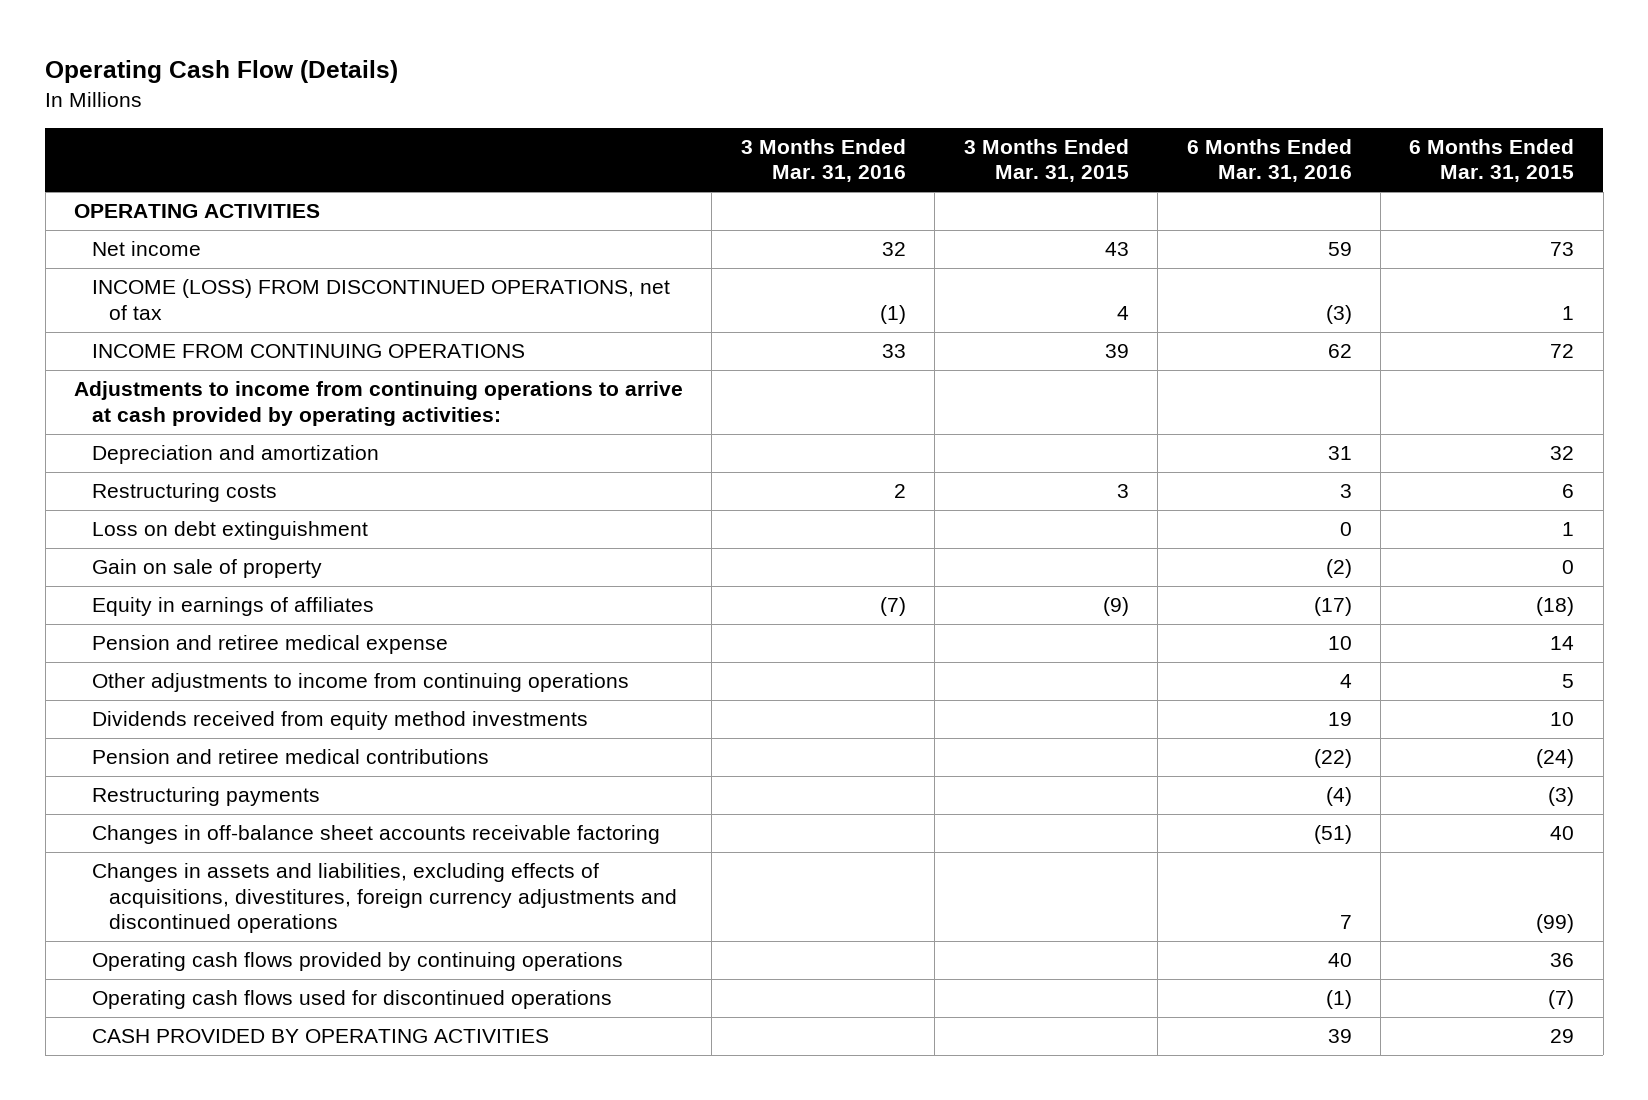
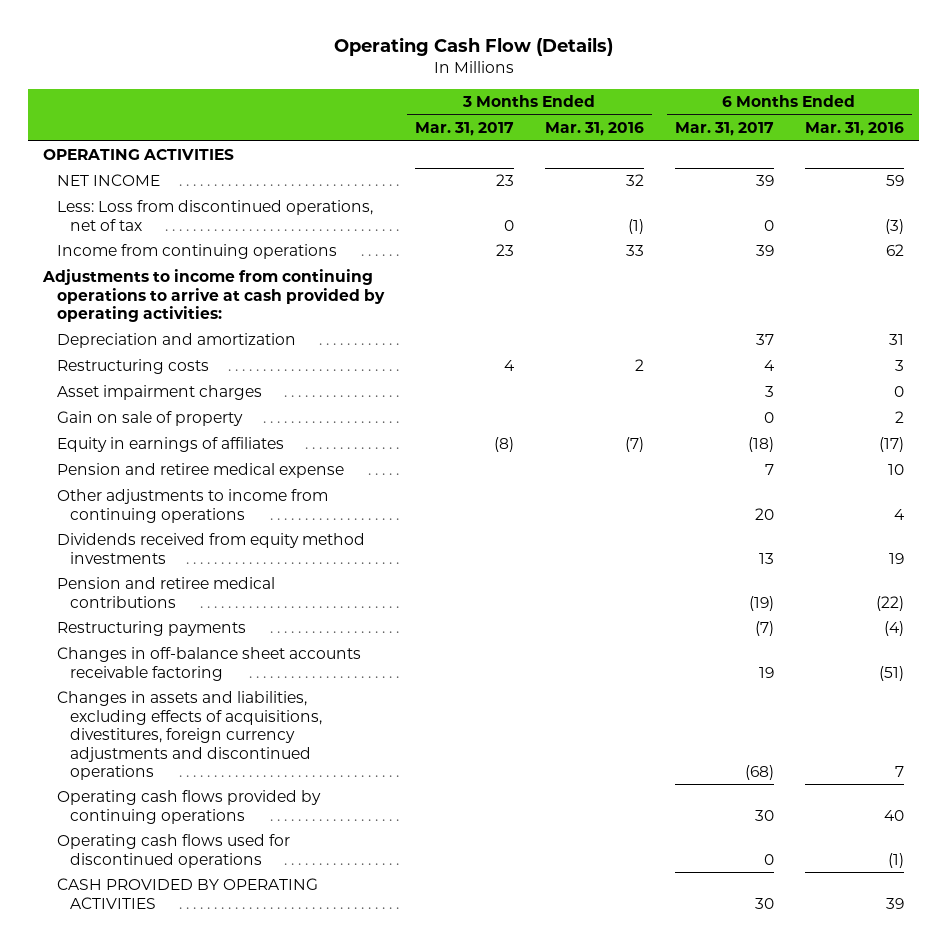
[963,139,1129,183] 3 Months Ended Mar. 31, 2015 -> none
[1409,139,1575,183] 6 Months Ended Mar. 31, 2015 -> none
none -> [414,122,514,137] Mar. 31, 2017
none -> [674,122,774,137] Mar. 31, 2017
[91,241,201,257] Net income -> [56,174,160,187] NET INCOME
[91,279,670,320] INCOME (LOSS) FROM DISCONTINUED OPERATIONS, net of tax -> [56,200,373,231] Less: Loss from discontinued operations, net of tax
[91,344,525,359] INCOME FROM CONTINUING OPERATIONS -> [56,244,337,260] Income from continuing operations
[91,521,368,541] Loss on debt extinguishment -> none
none -> [56,385,262,401] Asset impairment charges
[1325,559,1352,579] (2) -> [894,411,904,424] 2

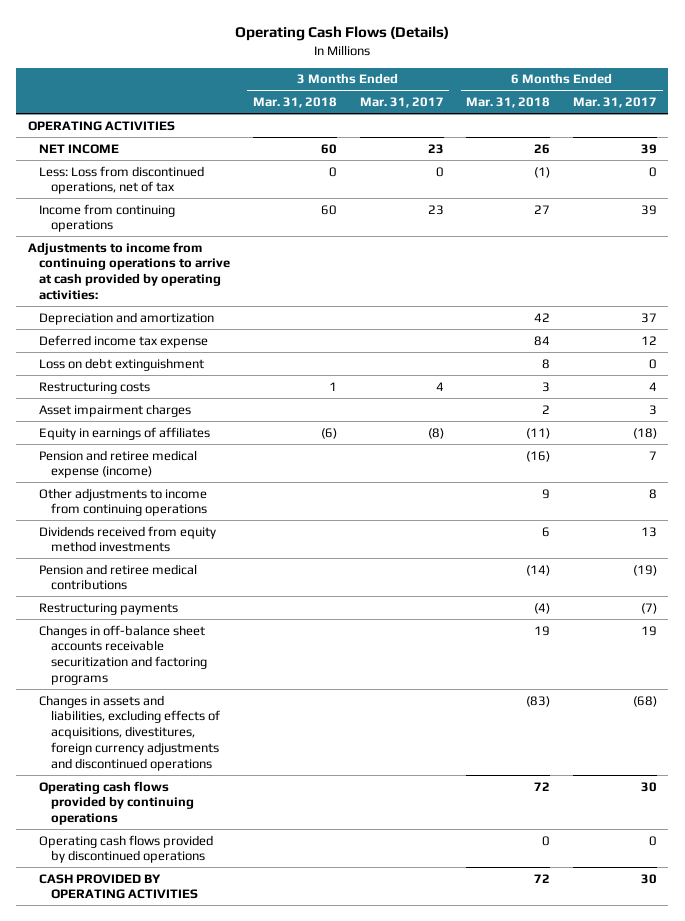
[333,37,613,57] Operating Cash Flow (Details) -> [235,25,450,41] Operating Cash Flows (Details)
[544,122,644,137] Mar. 31, 2016 -> none
[804,122,904,137] Mar. 31, 2016 -> none
none -> [253,96,338,108] Mar. 31, 2018
none -> [466,96,551,108] Mar. 31, 2018
none -> [39,334,209,348] Deferred income tax expense
none -> [39,357,205,371] Loss on debt extinguishment
[56,411,243,427] Gain on sale of property -> none
[56,463,344,479] Pension and retiree medical expense -> [39,449,198,479] Pension and retiree medical expense (income)
[754,507,774,520] 20 -> [649,488,658,499] 8
[56,647,361,681] Changes in off-balance sheet accounts receivable factoring -> [39,624,208,686] Changes in off-balance sheet accounts receivable securitization and factoring programs
[56,834,290,868] Operating cash flows used for discontinued operations -> [39,834,214,864] Operating cash flows provided by discontinued operations

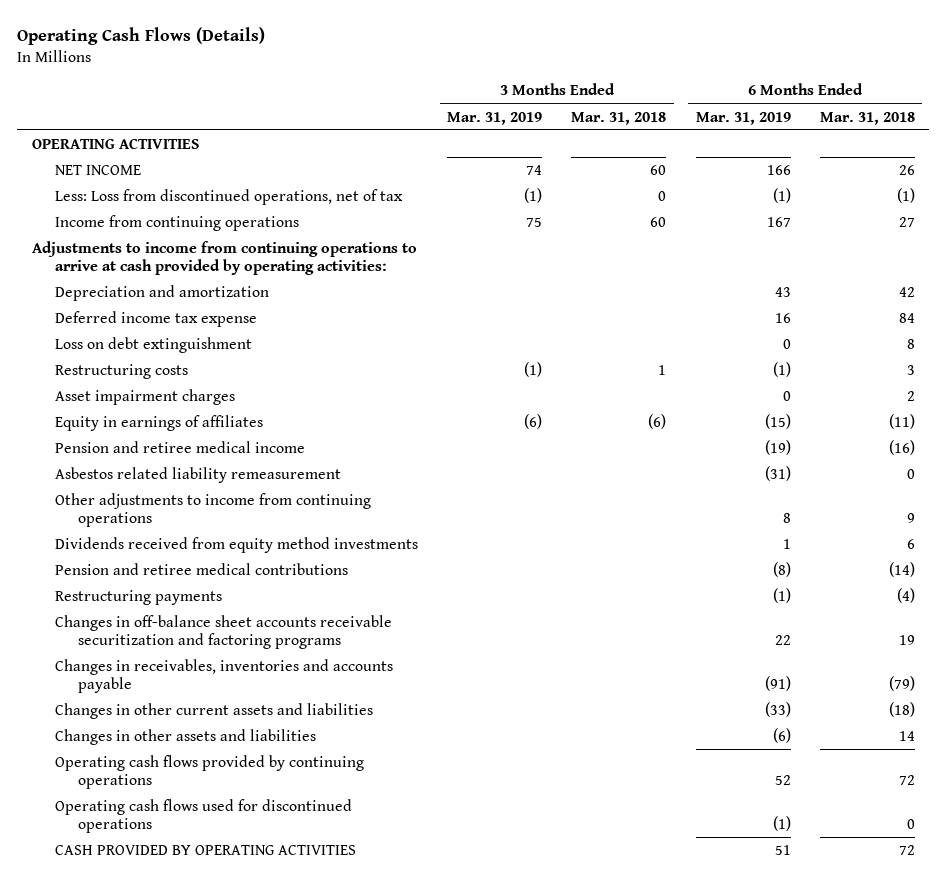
[359,96,444,108] Mar. 31, 2017 -> none
[573,96,658,108] Mar. 31, 2017 -> none
none -> [447,111,543,125] Mar. 31, 2019
none -> [695,111,791,125] Mar. 31, 2019
[39,449,198,479] Pension and retiree medical expense (income) -> [54,440,305,453] Pension and retiree medical income
none -> [54,466,341,483] Asbestos related liability remeasurement
none -> [54,658,393,694] Changes in receivables, inventories and accounts payable
[39,694,221,771] Changes in assets and liabilities, excluding effects of acquisitions, divestitures, foreign currency adjustments and discontinued operations -> [54,702,373,719] Changes in other current assets and liabilities
[526,695,551,707] (83) -> [888,701,915,717] (18)
none -> [54,728,316,745] Changes in other assets and liabilities
[39,834,214,864] Operating cash flows provided by discontinued operations -> [54,798,352,834] Operating cash flows used for discontinued operations

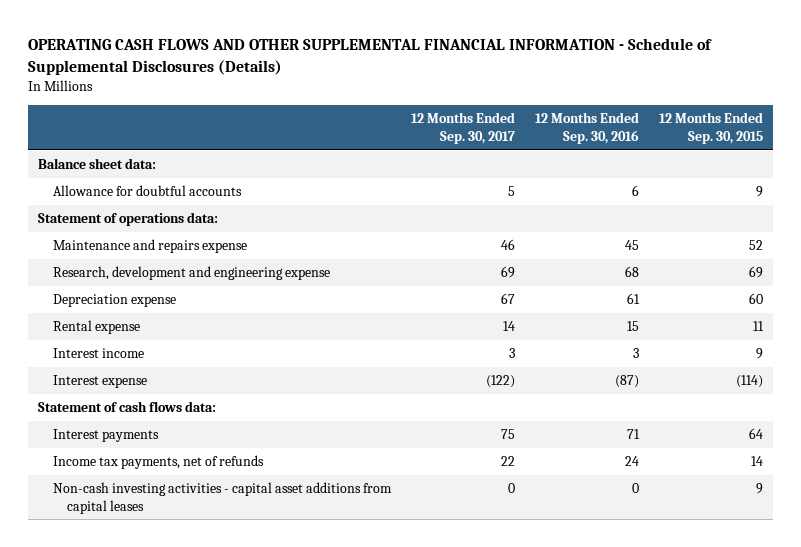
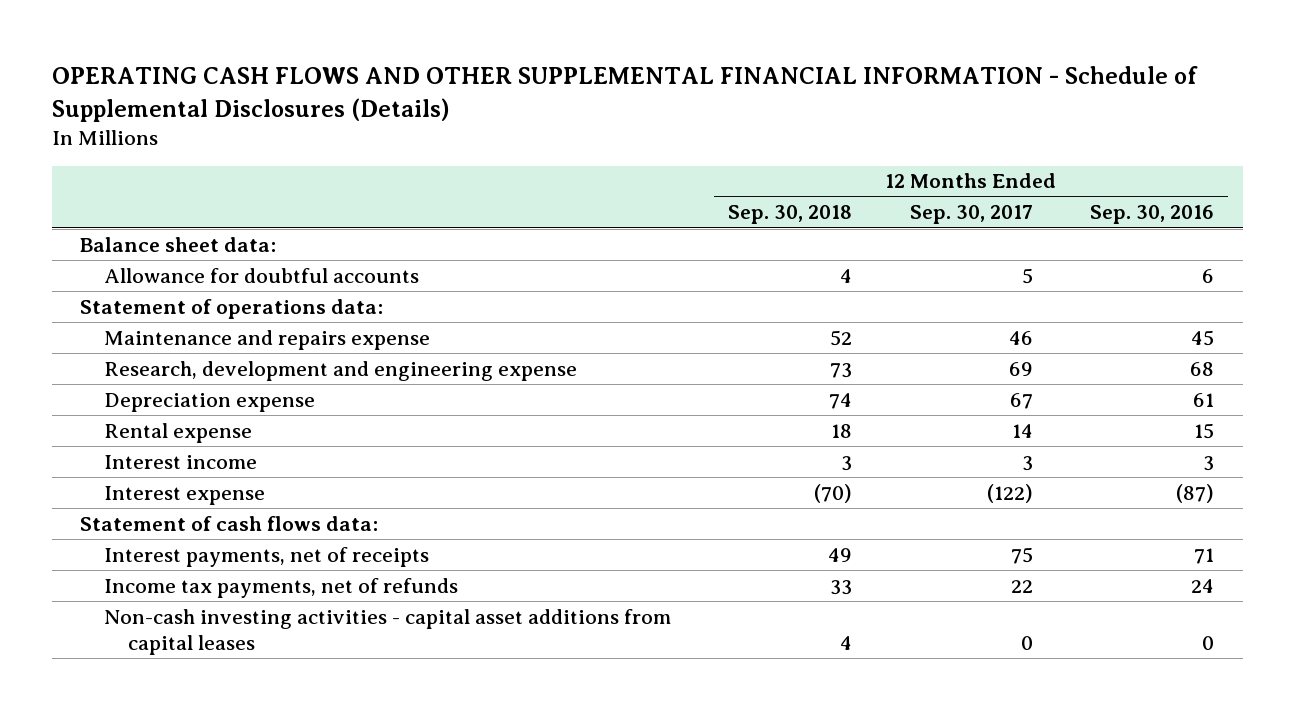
[658,112,763,145] 12 Months Ended Sep. 30, 2015 -> none
none -> [728,205,853,225] Sep. 30, 2018
[52,429,159,443] Interest payments -> [104,546,430,567] Interest payments, net of receipts

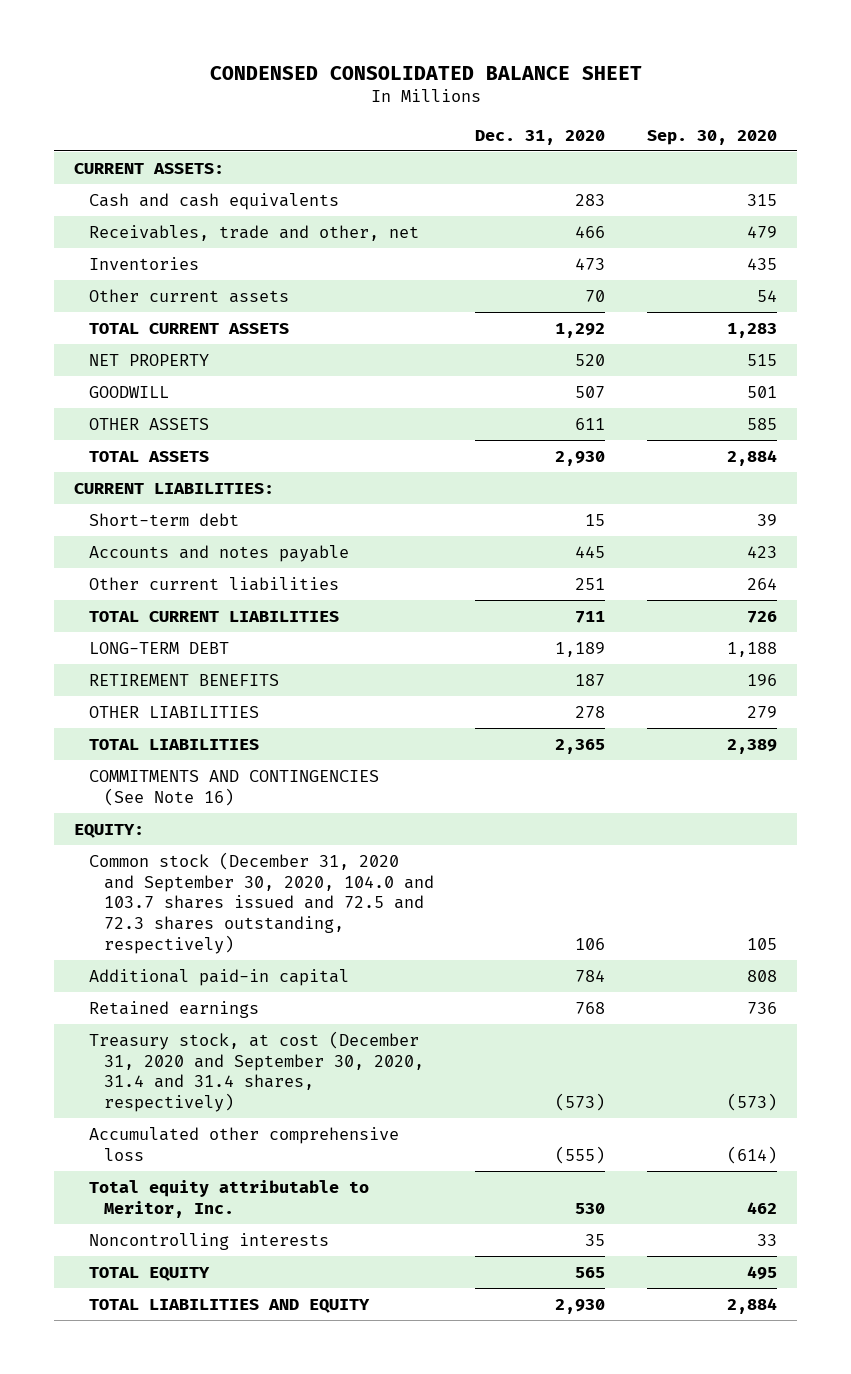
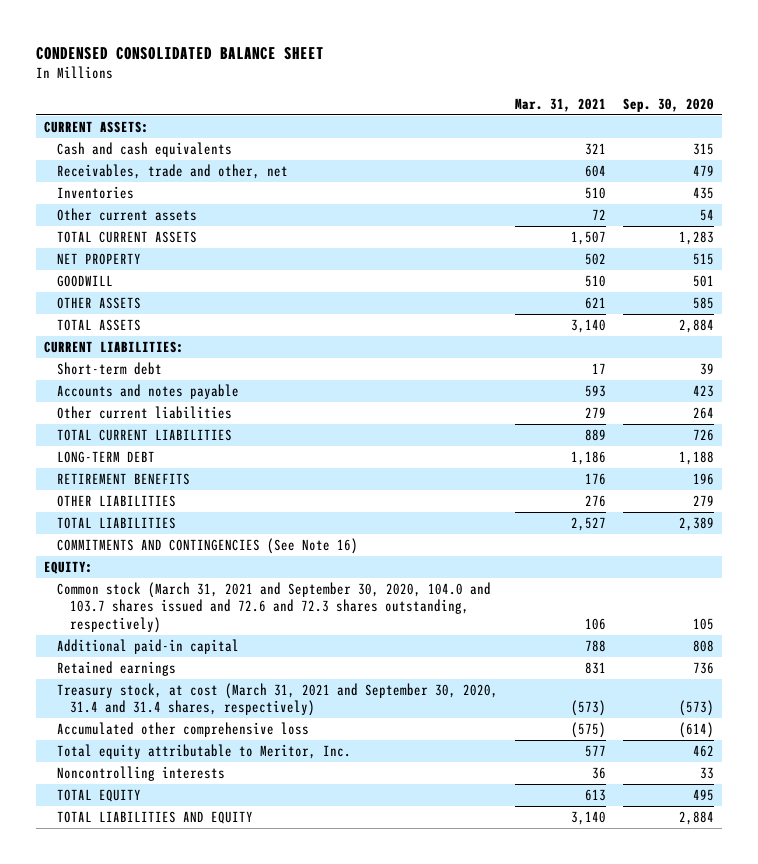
[475,129,606,145] Dec. 31, 2020 -> none
none -> [514,98,606,113] Mar. 31, 2021
[89,851,435,954] Common stock (December 31, 2020 and September 30, 2020, 104.0 and 103.7 shares issued and 72.5 and 72.3 shares outstanding, respectively) -> [57,581,492,633] Common stock (March 31, 2021 and September 30, 2020, 104.0 and 103.7 shares issued and 72.6 and 72.3 shares outstanding, respectively)
[89,1030,425,1113] Treasury stock, at cost (December 31, 2020 and September 30, 2020, 31.4 and 31.4 shares, respectively) -> [57,682,499,717] Treasury stock, at cost (March 31, 2021 and September 30, 2020, 31.4 and 31.4 shares, respectively)

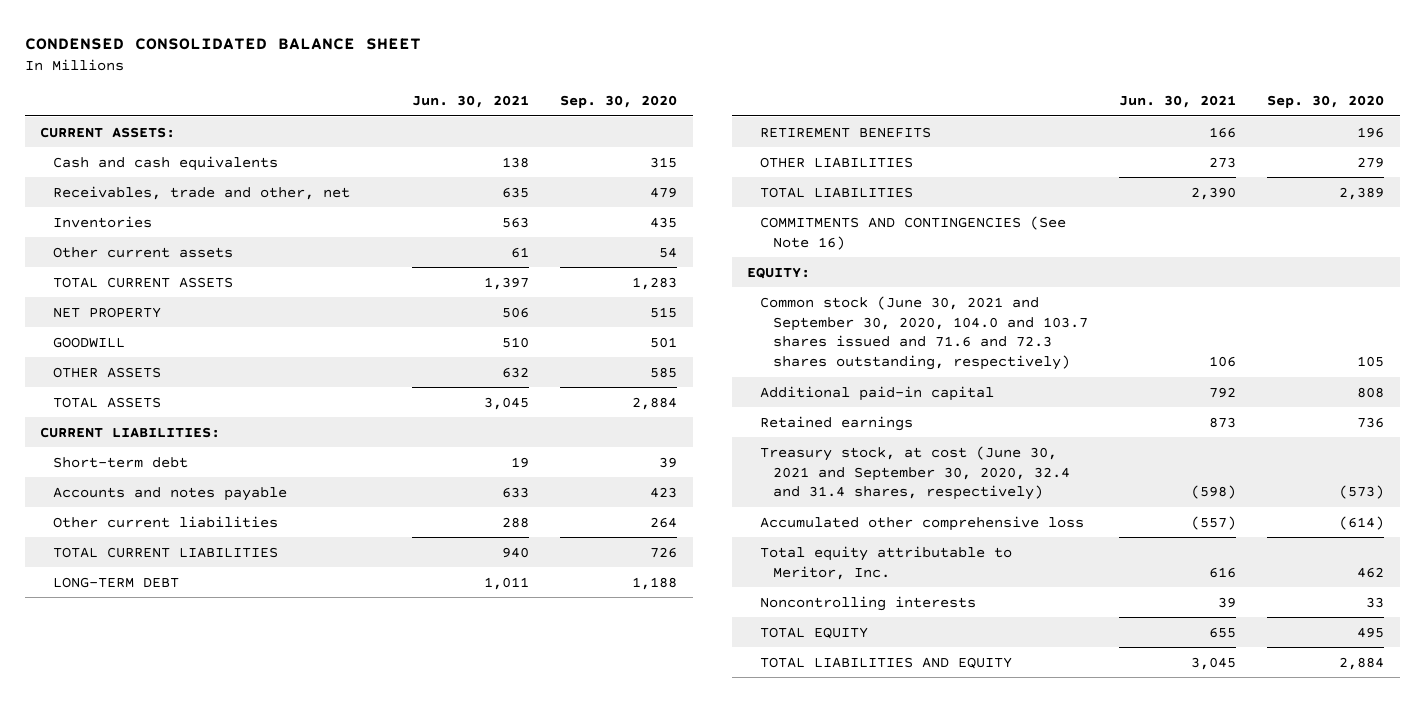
[514,98,606,113] Mar. 31, 2021 -> none
none -> [411,95,529,109] Jun. 30, 2021
[57,581,492,633] Common stock (March 31, 2021 and September 30, 2020, 104.0 and 103.7 shares issued and 72.6 and 72.3 shares outstanding, respectively) -> [759,295,1088,371] Common stock (June 30, 2021 and September 30, 2020, 104.0 and 103.7 shares issued and 71.6 and 72.3 shares outstanding, respectively)
[57,682,499,717] Treasury stock, at cost (March 31, 2021 and September 30, 2020, 31.4 and 31.4 shares, respectively) -> [759,445,1070,501] Treasury stock, at cost (June 30, 2021 and September 30, 2020, 32.4 and 31.4 shares, respectively)

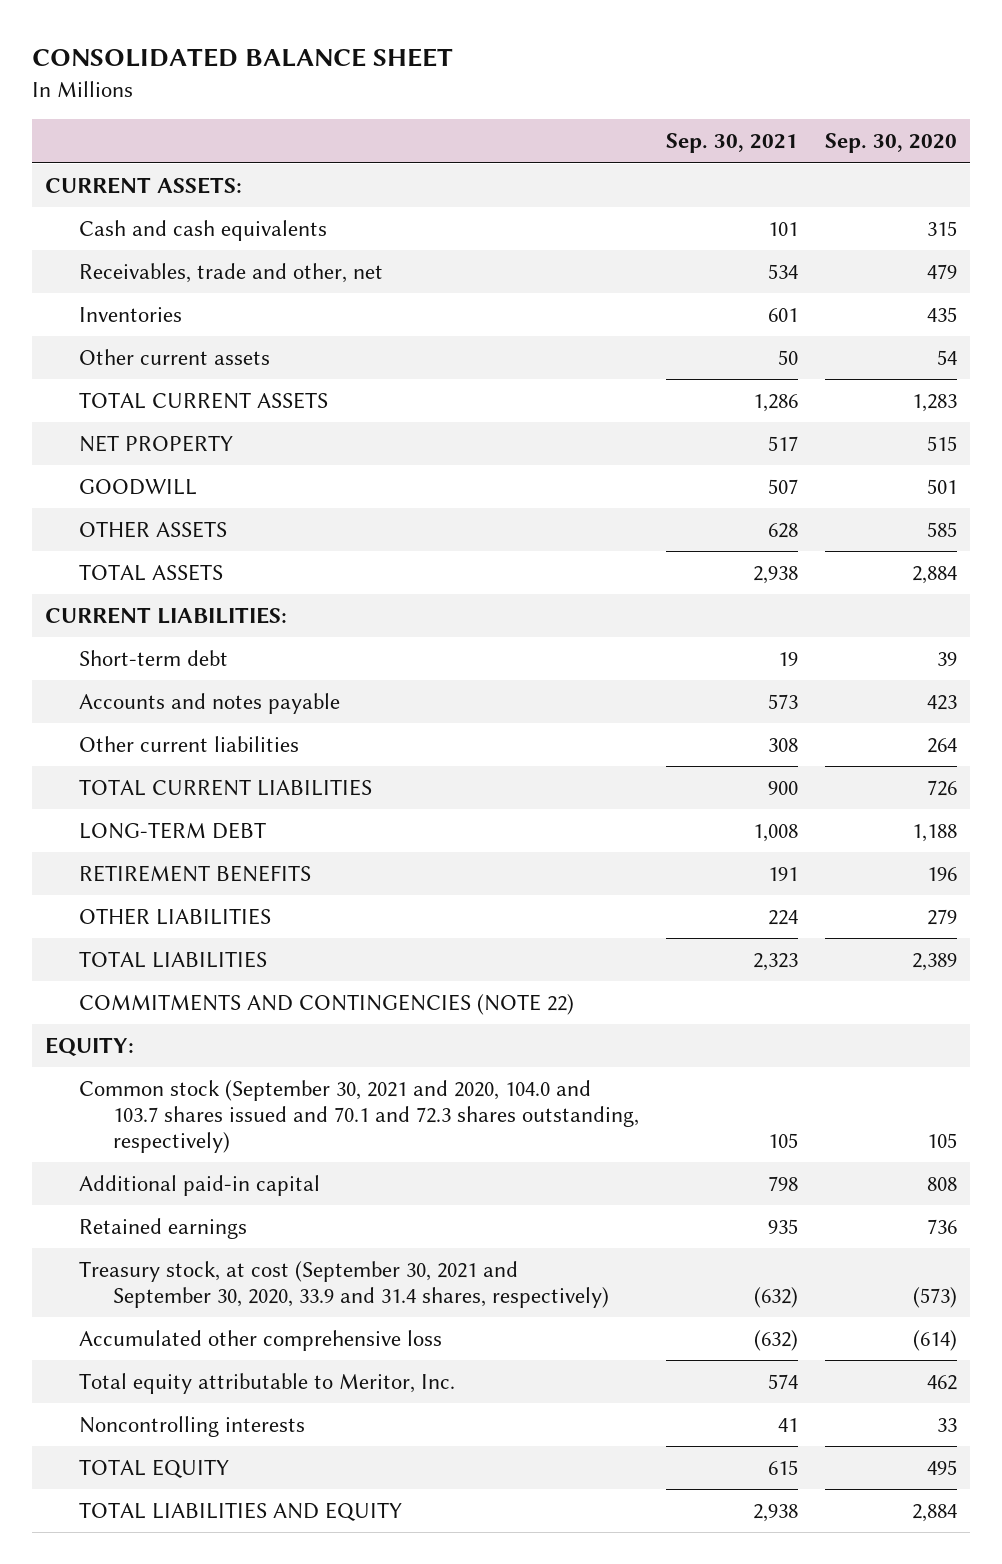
[24,38,421,51] CONDENSED CONSOLIDATED BALANCE SHEET -> [31,48,453,68] CONSOLIDATED BALANCE SHEET
[411,95,529,109] Jun. 30, 2021 -> none
none -> [666,133,799,154] Sep. 30, 2021
[759,215,1066,250] COMMITMENTS AND CONTINGENCIES (See Note 16) -> [79,993,575,1015] COMMITMENTS AND CONTINGENCIES (NOTE 22)
[759,295,1088,371] Common stock (June 30, 2021 and September 30, 2020, 104.0 and 103.7 shares issued and 71.6 and 72.3 shares outstanding, respectively) -> [79,1079,640,1153] Common stock (September 30, 2021 and 2020, 104.0 and 103.7 shares issued and 70.1 and 72.3 shares outstanding, respectively)
[759,445,1070,501] Treasury stock, at cost (June 30, 2021 and September 30, 2020, 32.4 and 31.4 shares, respectively) -> [79,1260,610,1308] Treasury stock, at cost (September 30, 2021 and September 30, 2020, 33.9 and 31.4 shares, respectively)

